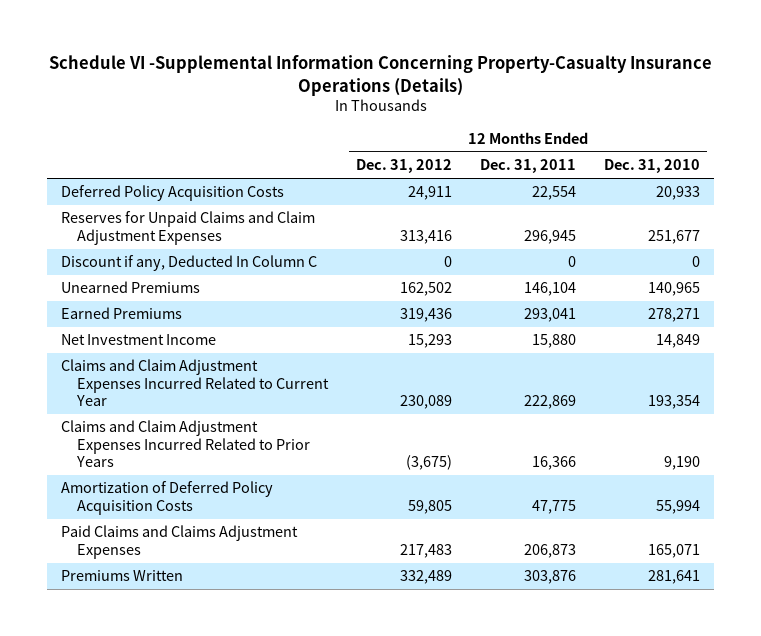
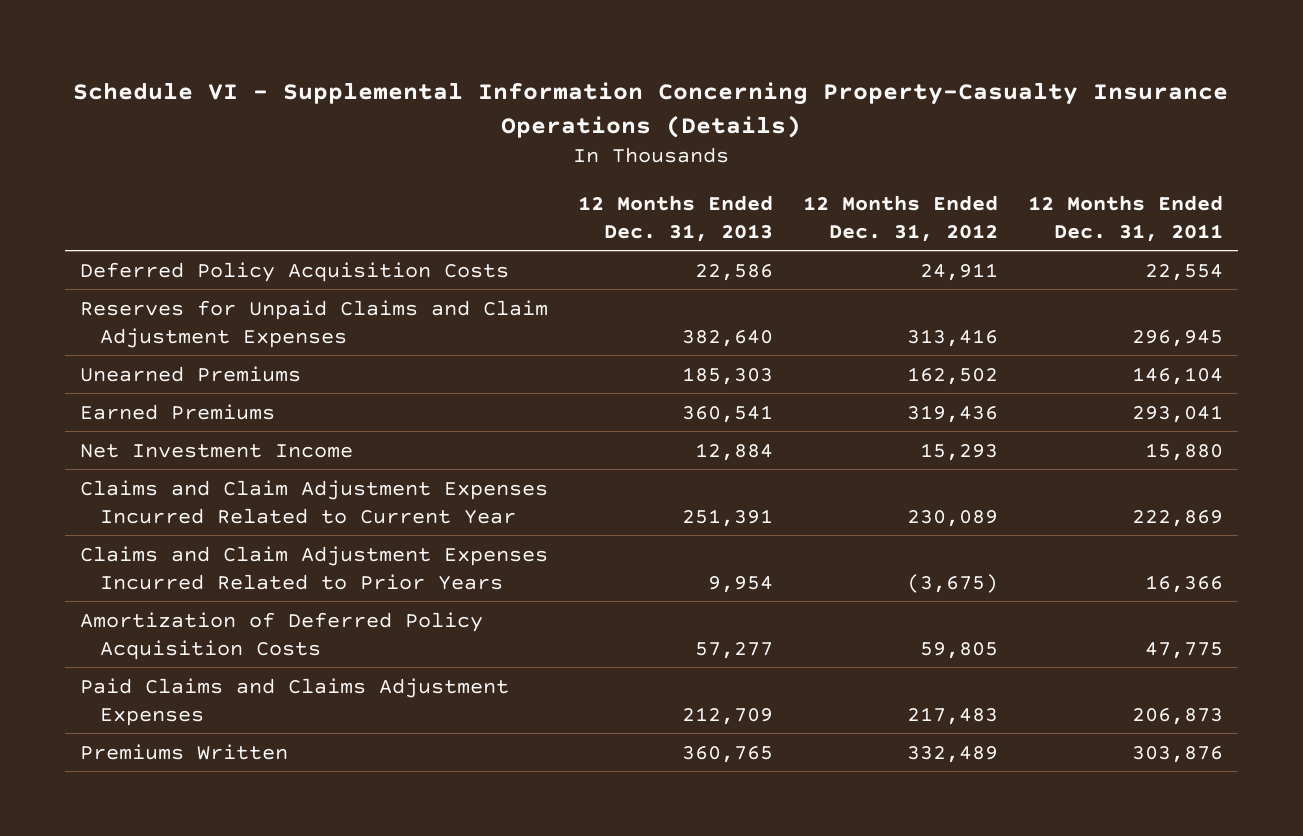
[48,55,712,96] Schedule VI -Supplemental Information Concerning Property-Casualty Insurance Operations (Details) -> [73,81,1229,138] Schedule VI - Supplemental Information Concerning Property-Casualty Insurance Operations (Details)
[604,159,701,174] Dec. 31, 2010 -> none
none -> [577,194,773,242] 12 Months Ended Dec. 31, 2013
[60,255,317,272] Discount if any, Deducted In Column C -> none

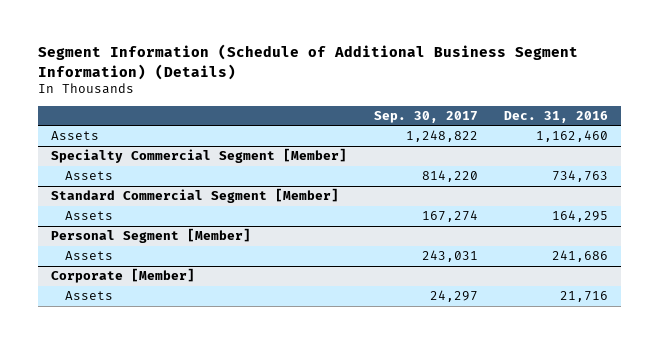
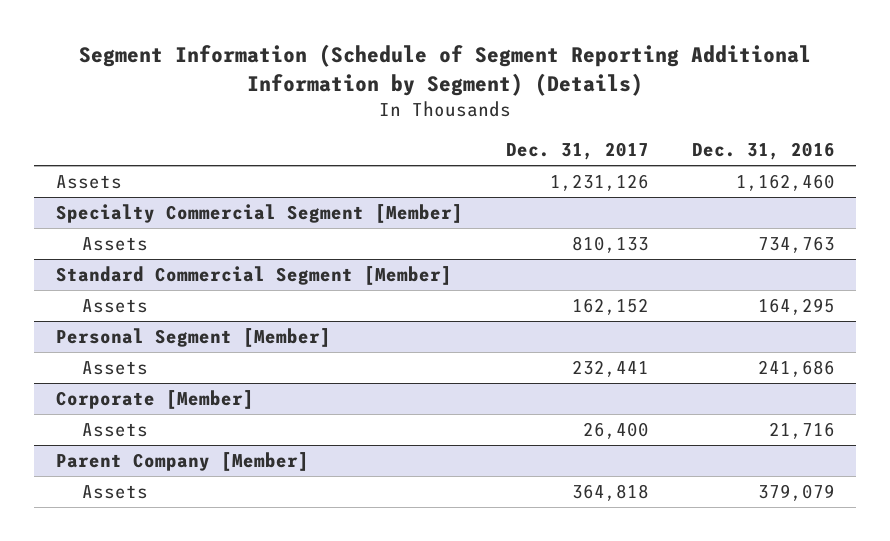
[38,44,579,80] Segment Information (Schedule of Additional Business Segment Information) (Details) -> [79,44,812,96] Segment Information (Schedule of Segment Reporting Additional Information by Segment) (Details)
[373,110,478,123] Sep. 30, 2017 -> none
none -> [505,142,649,161] Dec. 31, 2017
none -> [55,452,309,472] Parent Company [Member]
none -> [81,485,148,500] Assets

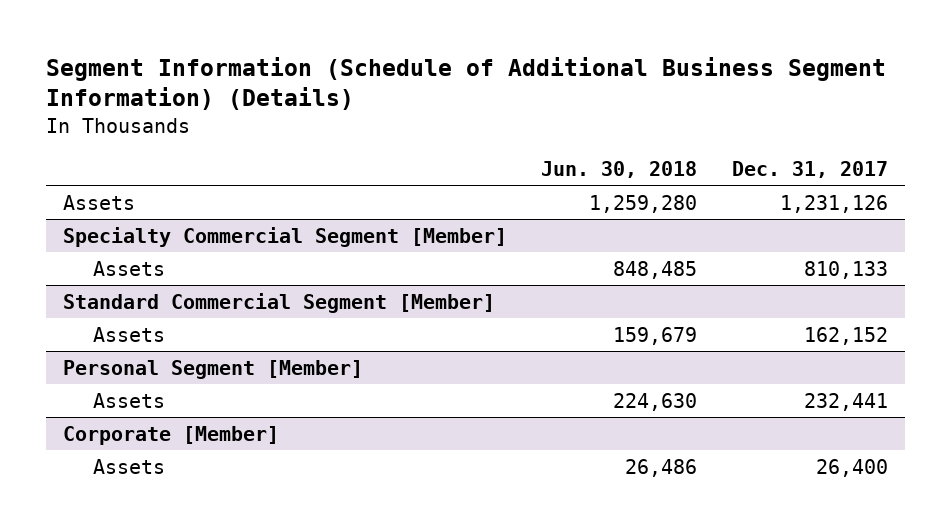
[79,44,812,96] Segment Information (Schedule of Segment Reporting Additional Information by Segment) (Details) -> [45,57,886,111] Segment Information (Schedule of Additional Business Segment Information) (Details)
[691,142,835,161] Dec. 31, 2016 -> none
none -> [541,161,698,179] Jun. 30, 2018
[55,452,309,472] Parent Company [Member] -> none
[81,485,148,500] Assets -> none

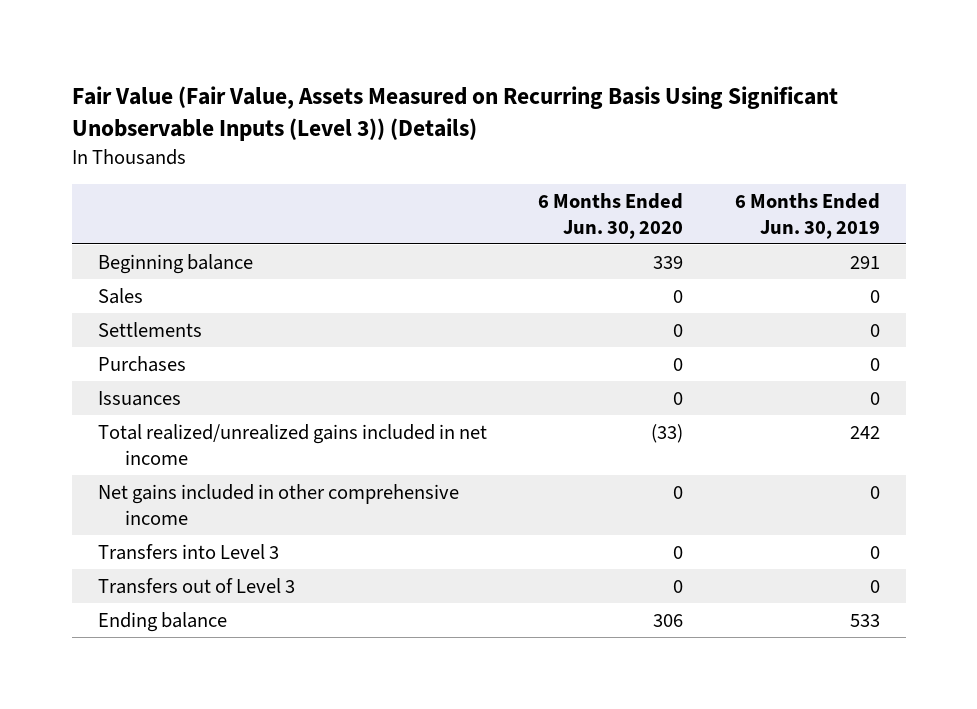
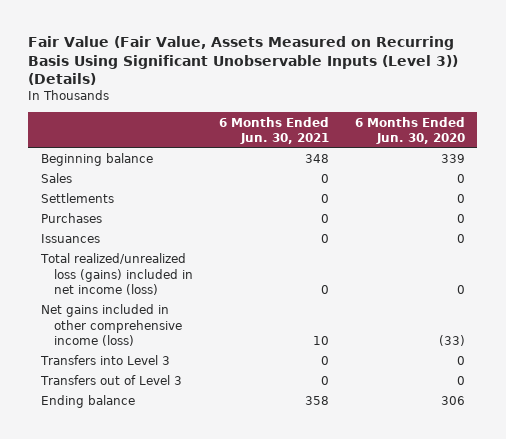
[734,192,880,239] 6 Months Ended Jun. 30, 2019 -> none
none -> [218,116,329,144] 6 Months Ended Jun. 30, 2021
[97,423,487,465] Total realized/unrealized gains included in net income -> [40,253,193,296] Total realized/unrealized loss (gains) included in net income (loss)
[651,423,684,443] (33) -> [456,285,465,295] 0
[97,483,459,525] Net gains included in other comprehensive income -> [41,304,182,347] Net gains included in other comprehensive income (loss)
[673,485,684,499] 0 -> [438,335,465,347] (33)

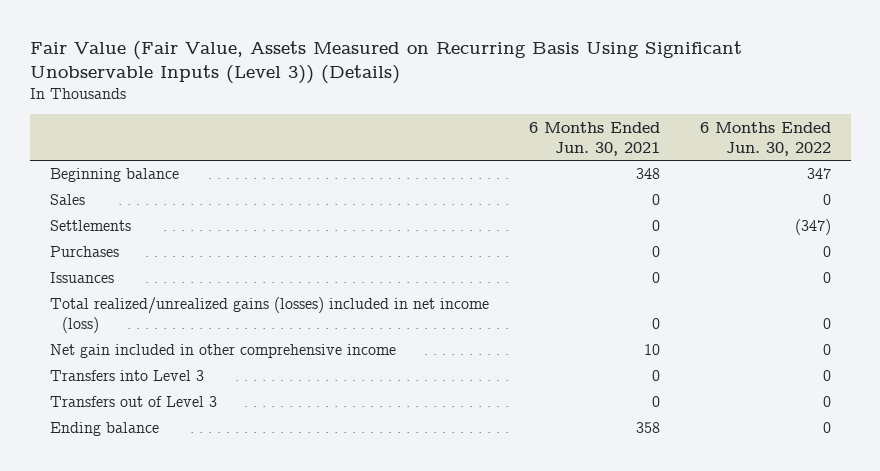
[354,116,465,144] 6 Months Ended Jun. 30, 2020 -> none
none -> [699,121,831,156] 6 Months Ended Jun. 30, 2022
[40,253,193,296] Total realized/unrealized loss (gains) included in net income (loss) -> [49,297,489,334] Total realized/unrealized gains (losses) included in net income (loss)
[41,304,182,347] Net gains included in other comprehensive income (loss) -> [49,344,396,359] Net gain included in other comprehensive income

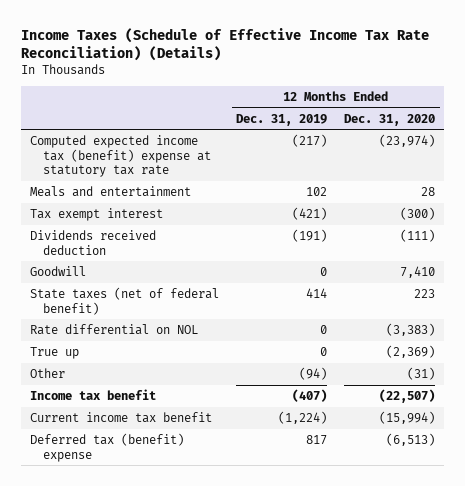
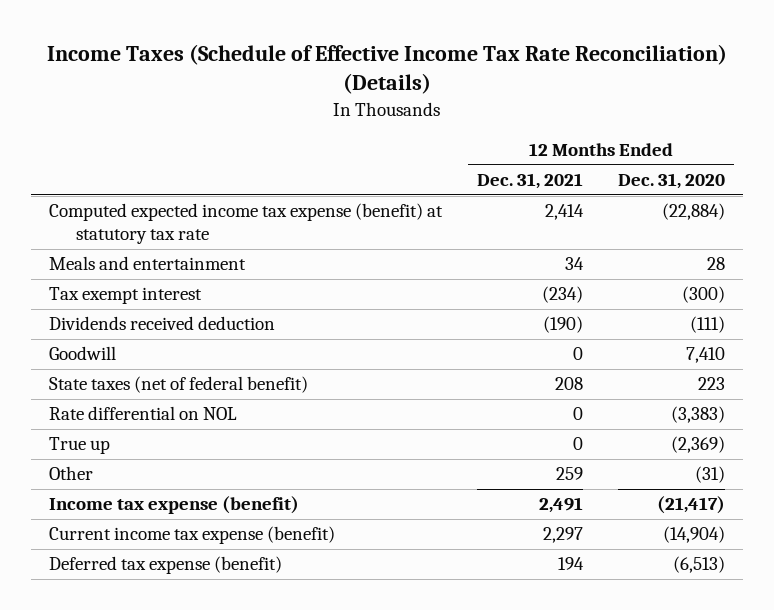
[236,113,328,126] Dec. 31, 2019 -> none
none -> [477,173,584,190] Dec. 31, 2021
[29,134,212,178] Computed expected income tax (benefit) expense at statutory tax rate -> [48,203,443,245] Computed expected income tax expense (benefit) at statutory tax rate
[379,133,436,147] (23,974) -> [662,203,726,221] (22,884)
[29,388,156,400] Income tax benefit -> [48,496,299,515] Income tax expense (benefit)
[379,388,436,403] (22,507) -> [657,496,726,515] (21,417)
[29,411,212,423] Current income tax benefit -> [48,526,335,545] Current income tax expense (benefit)
[379,410,436,424] (15,994) -> [663,526,726,544] (14,904)
[29,432,184,462] Deferred tax (benefit) expense -> [48,556,282,575] Deferred tax expense (benefit)

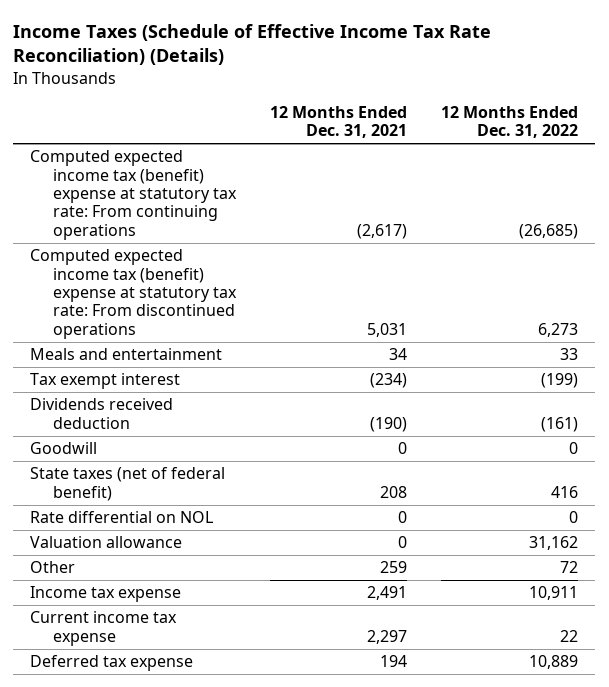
[618,173,726,190] Dec. 31, 2020 -> none
none -> [441,105,579,139] 12 Months Ended Dec. 31, 2022
[48,203,443,245] Computed expected income tax expense (benefit) at statutory tax rate -> [30,150,238,240] Computed expected income tax (benefit) expense at statutory tax rate: From continuing operations
[545,204,585,221] 2,414 -> [357,223,408,239] (2,617)
none -> [30,249,238,339] Computed expected income tax (benefit) expense at statutory tax rate: From discontinued operations
[48,437,110,455] True up -> none
none -> [30,536,183,549] Valuation allowance
[48,496,299,515] Income tax expense (benefit) -> [30,586,182,603] Income tax expense
[48,526,335,545] Current income tax expense (benefit) -> [30,611,178,646] Current income tax expense
[48,556,282,575] Deferred tax expense (benefit) -> [30,655,194,672] Deferred tax expense

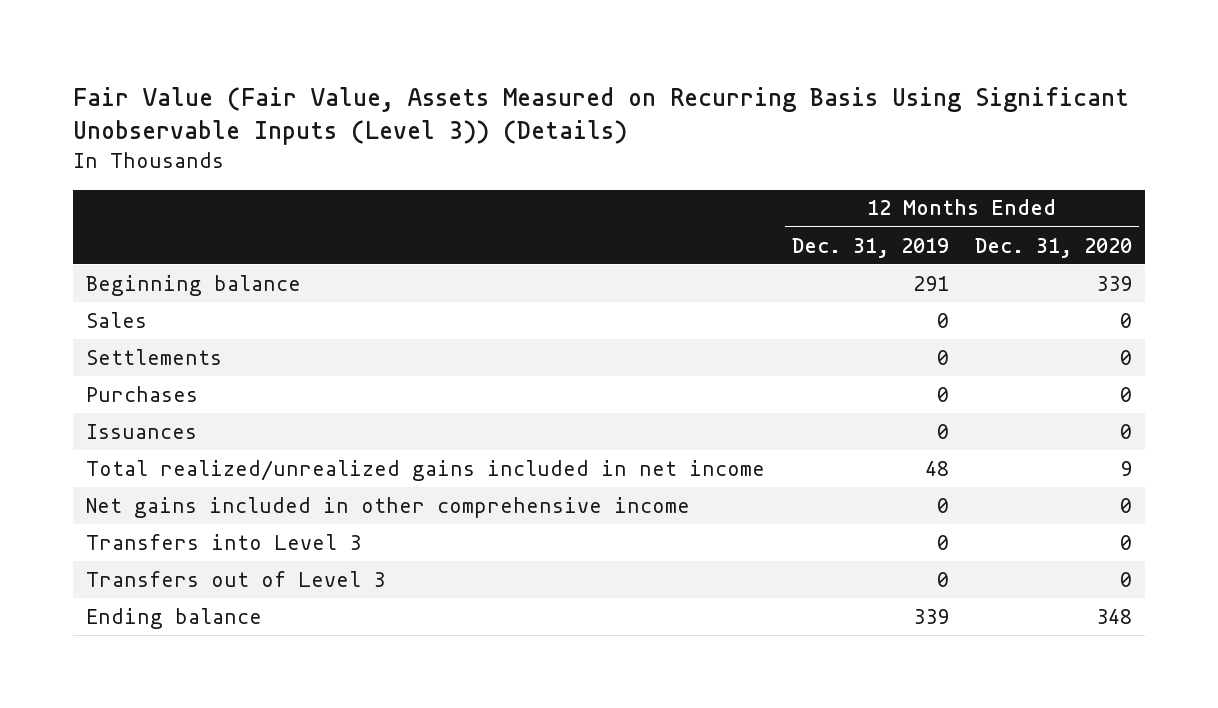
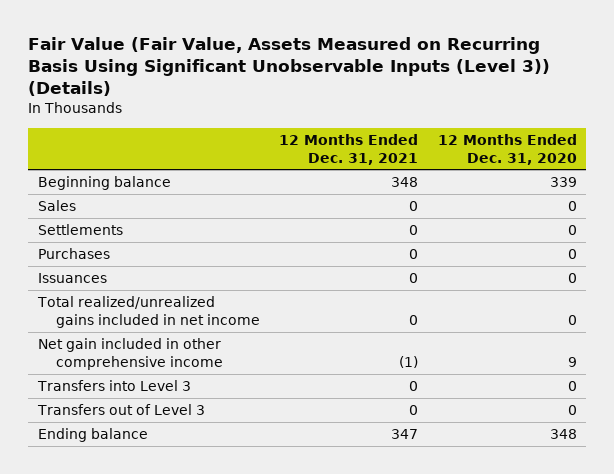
[791,237,949,258] Dec. 31, 2019 -> none
none -> [279,133,419,165] 12 Months Ended Dec. 31, 2021
[1120,460,1133,476] 9 -> [567,314,577,325] 0
[86,496,691,518] Net gains included in other comprehensive income -> [37,338,223,370] Net gain included in other comprehensive income
[1120,497,1133,513] 0 -> [567,356,577,367] 9

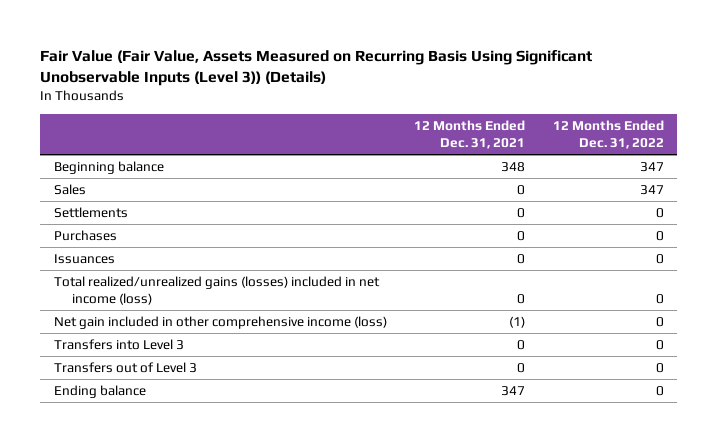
[437,133,577,165] 12 Months Ended Dec. 31, 2020 -> none
none -> [552,119,664,150] 12 Months Ended Dec. 31, 2022
[36,296,260,328] Total realized/unrealized gains included in net income -> [53,275,380,306] Total realized/unrealized gains (losses) included in net income (loss)
[37,338,223,370] Net gain included in other comprehensive income -> [53,315,387,329] Net gain included in other comprehensive income (loss)

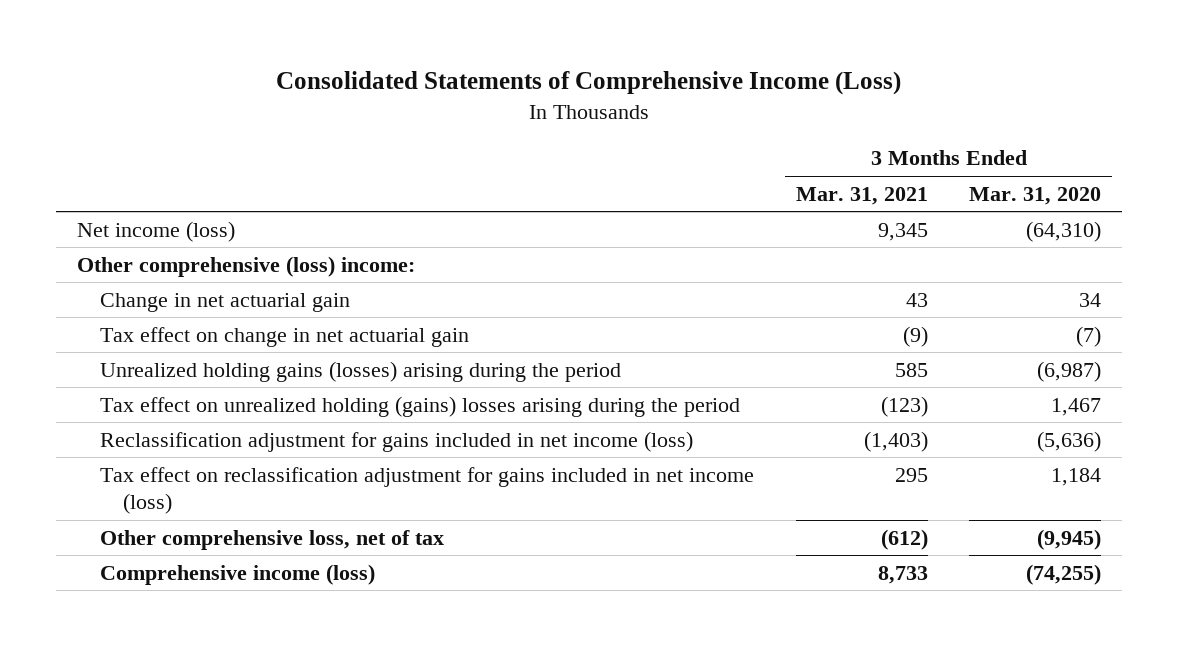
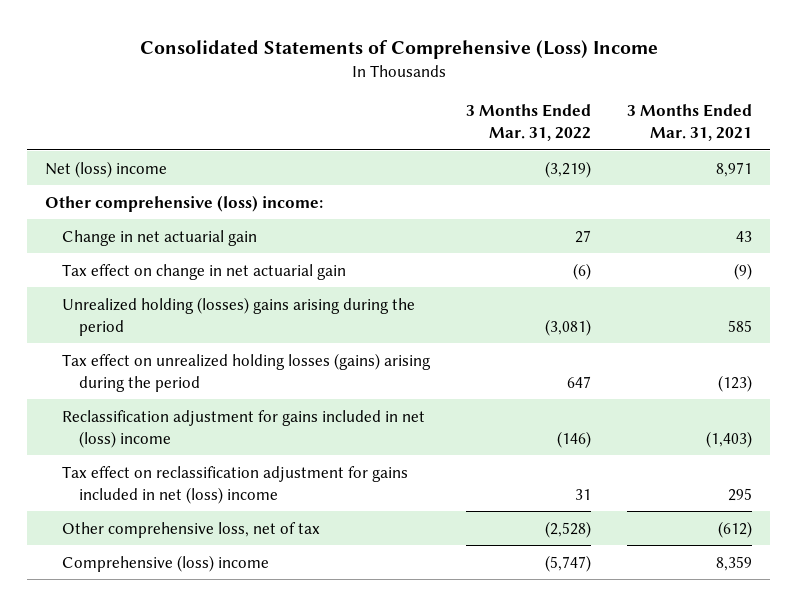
[275,71,901,96] Consolidated Statements of Comprehensive Income (Loss) -> [139,39,658,59] Consolidated Statements of Comprehensive (Loss) Income
[969,186,1102,205] Mar. 31, 2020 -> none
none -> [466,104,592,142] 3 Months Ended Mar. 31, 2022
[76,220,235,242] Net income (loss) -> [45,160,168,178] Net (loss) income
[877,222,928,241] 9,345 -> [716,161,753,177] 8,971
[99,360,621,382] Unrealized holding gains (losses) arising during the period -> [62,296,416,336] Unrealized holding (losses) gains arising during the period
[99,395,740,417] Tax effect on unrealized holding (gains) losses arising during the period -> [62,352,432,392] Tax effect on unrealized holding losses (gains) arising during the period
[99,430,693,452] Reclassification adjustment for gains included in net income (loss) -> [62,409,426,448] Reclassification adjustment for gains included in net (loss) income
[99,466,754,515] Tax effect on reclassification adjustment for gains included in net income (loss) -> [62,465,409,504] Tax effect on reclassification adjustment for gains included in net (loss) income
[99,563,375,585] Comprehensive income (loss) -> [62,554,270,572] Comprehensive (loss) income
[877,565,928,584] 8,733 -> [716,555,753,571] 8,359

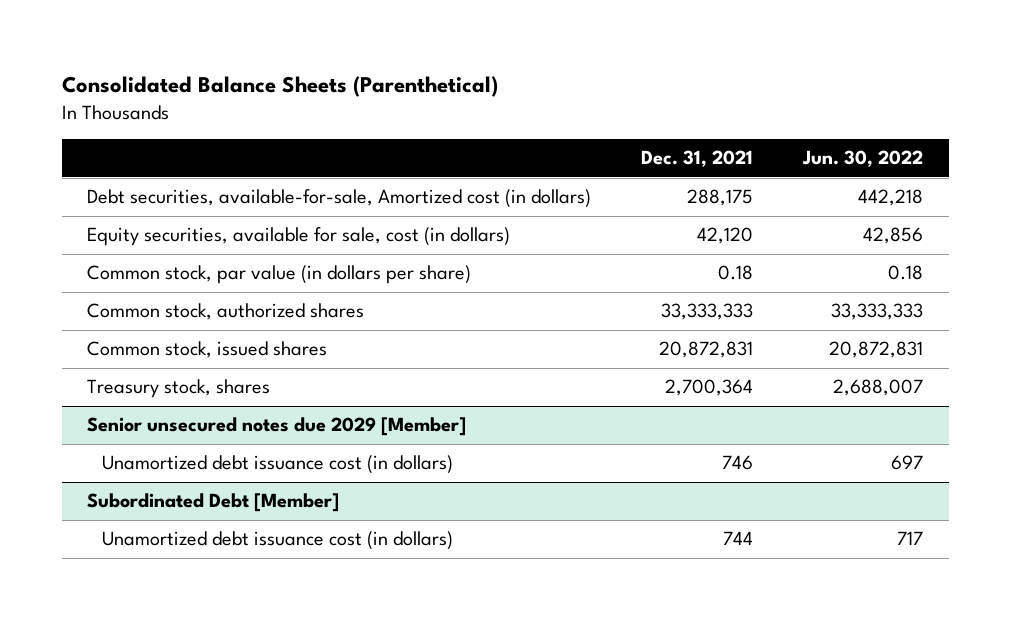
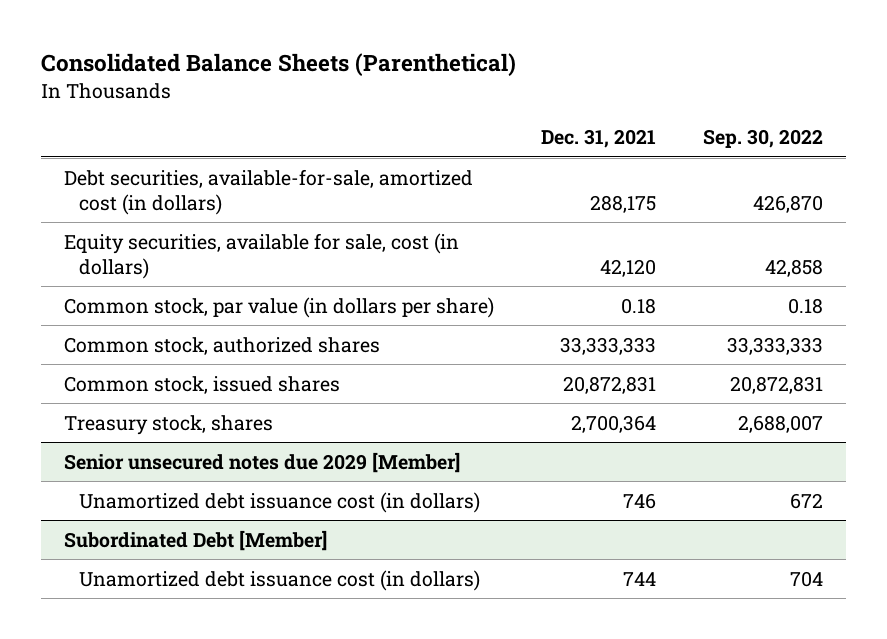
[802,150,924,168] Jun. 30, 2022 -> none
none -> [702,129,823,149] Sep. 30, 2022
[86,189,591,209] Debt securities, available-for-sale, Amortized cost (in dollars) -> [63,168,473,215] Debt securities, available-for-sale, amortized cost (in dollars)

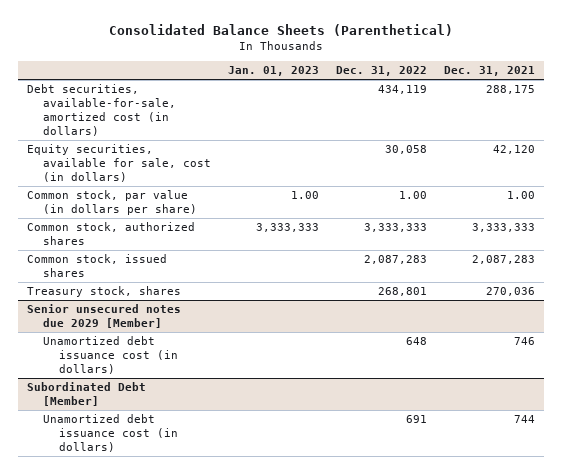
[702,129,823,149] Sep. 30, 2022 -> none
none -> [227,65,319,76] Jan. 01, 2023
none -> [336,65,428,76] Dec. 31, 2022
[620,297,656,314] 0.18 -> [507,191,536,200] 1.00
[559,336,656,355] 33,333,333 -> [472,223,536,233] 3,333,333
[562,375,656,394] 20,872,831 -> [472,255,536,265] 2,087,283
[570,414,656,433] 2,700,364 -> [486,287,536,297] 270,036

